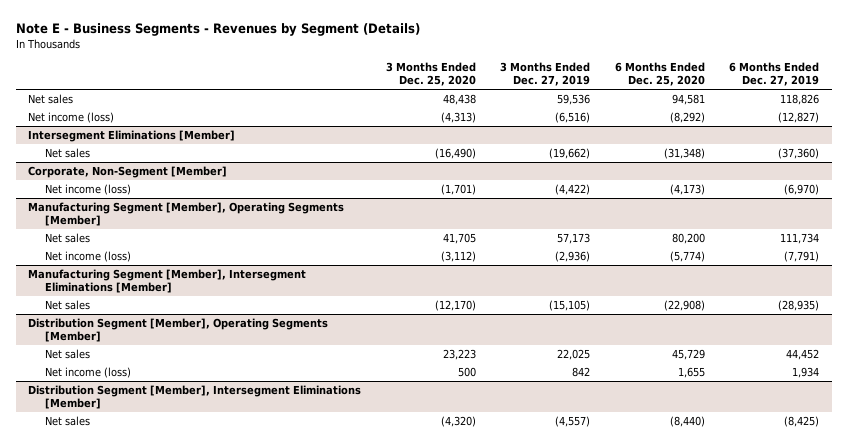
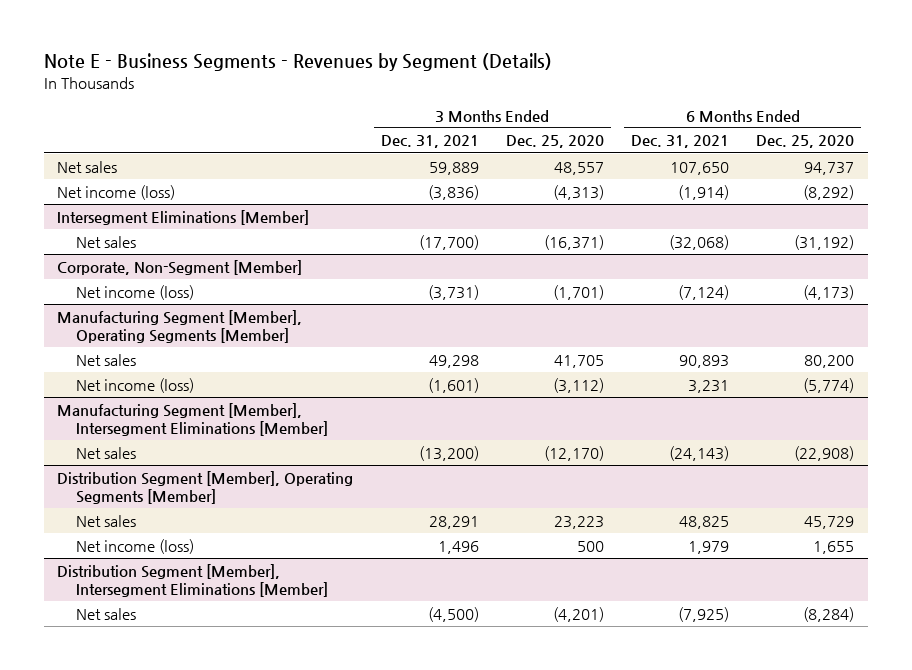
[500,62,591,87] 3 Months Ended Dec. 27, 2019 -> none
[729,62,820,87] 6 Months Ended Dec. 27, 2019 -> none
none -> [380,135,479,149] Dec. 31, 2021
none -> [631,135,730,149] Dec. 31, 2021
[442,93,476,105] 48,438 -> [553,161,604,175] 48,557
[671,93,705,105] 94,581 -> [804,161,855,175] 94,737
[434,147,476,159] (16,490) -> [543,234,604,250] (16,371)
[663,147,705,159] (31,348) -> [794,234,855,250] (31,192)
[440,415,476,427] (4,320) -> [552,606,604,622] (4,201)
[669,415,705,427] (8,440) -> [803,606,855,622] (8,284)

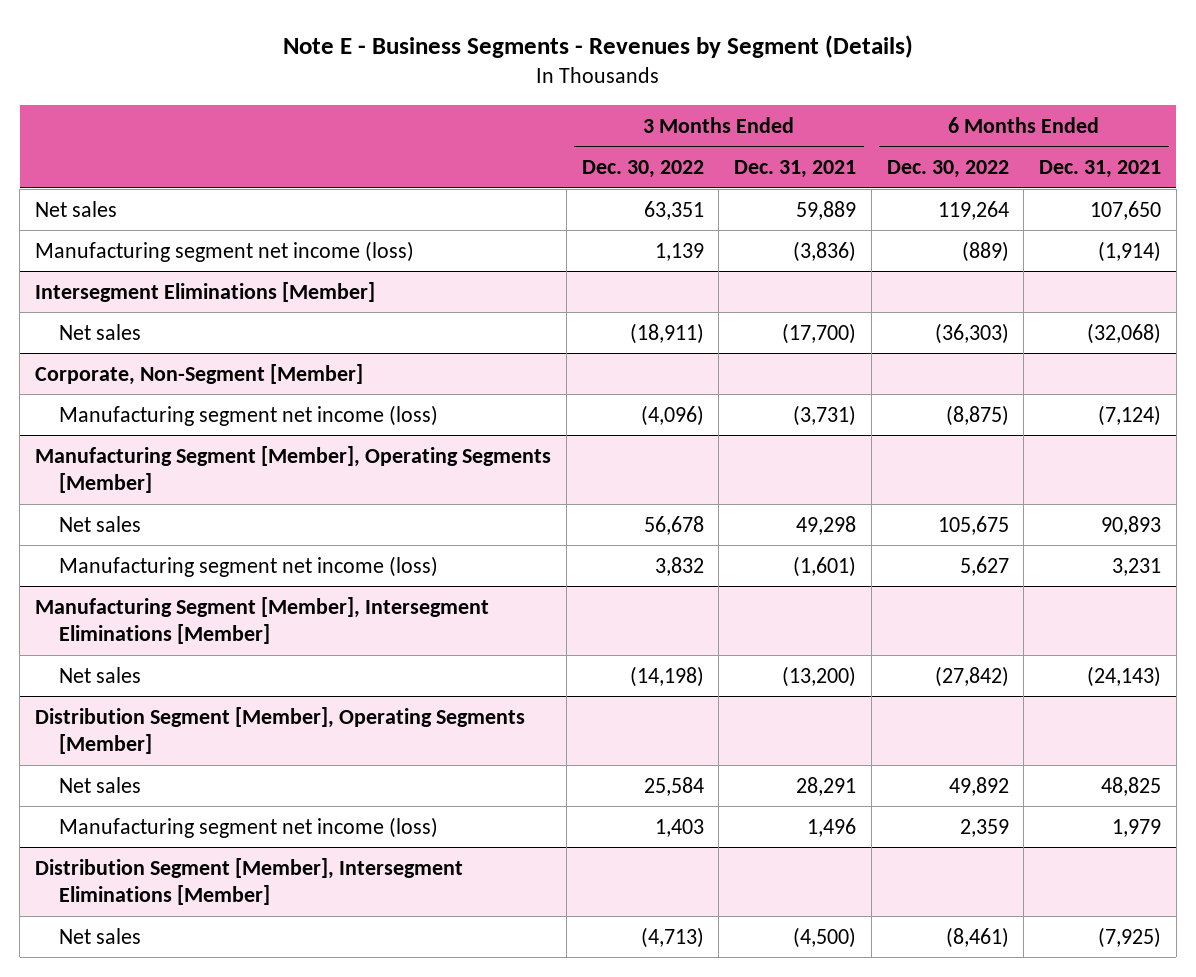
[505,135,604,149] Dec. 25, 2020 -> none
[756,135,855,149] Dec. 25, 2020 -> none
none -> [581,160,704,179] Dec. 30, 2022
none -> [886,160,1009,179] Dec. 30, 2022
[57,184,176,200] Net income (loss) -> [35,240,415,262] Manufacturing segment net income (loss)
[76,284,195,300] Net income (loss) -> [59,404,439,426] Manufacturing segment net income (loss)
[76,377,195,393] Net income (loss) -> [59,555,439,577] Manufacturing segment net income (loss)
[76,538,195,554] Net income (loss) -> [59,816,439,838] Manufacturing segment net income (loss)

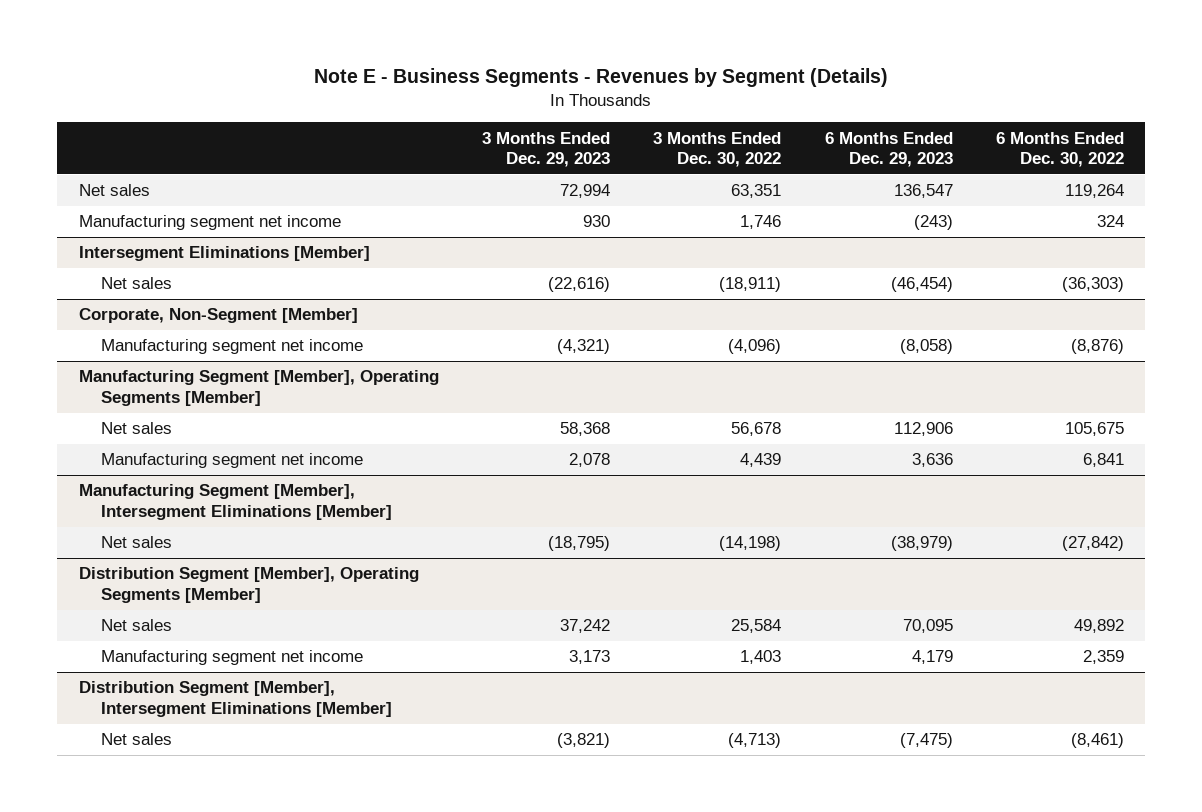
[734,160,857,179] Dec. 31, 2021 -> none
[1039,160,1162,179] Dec. 31, 2021 -> none
none -> [481,131,610,168] 3 Months Ended Dec. 29, 2023
none -> [824,131,953,168] 6 Months Ended Dec. 29, 2023
[35,240,415,262] Manufacturing segment net income (loss) -> [78,215,341,231] Manufacturing segment net income
[654,242,704,261] 1,139 -> [740,215,782,230] 1,746
[961,240,1009,262] (889) -> [1096,215,1124,228] 324
[59,404,439,426] Manufacturing segment net income (loss) -> [101,339,364,355] Manufacturing segment net income
[945,404,1009,426] (8,875) -> [1070,339,1124,355] (8,876)
[59,555,439,577] Manufacturing segment net income (loss) -> [101,453,364,469] Manufacturing segment net income
[654,556,704,576] 3,832 -> [740,453,782,468] 4,439
[959,556,1009,576] 5,627 -> [1082,453,1124,468] 6,841
[59,816,439,838] Manufacturing segment net income (loss) -> [101,650,364,666] Manufacturing segment net income

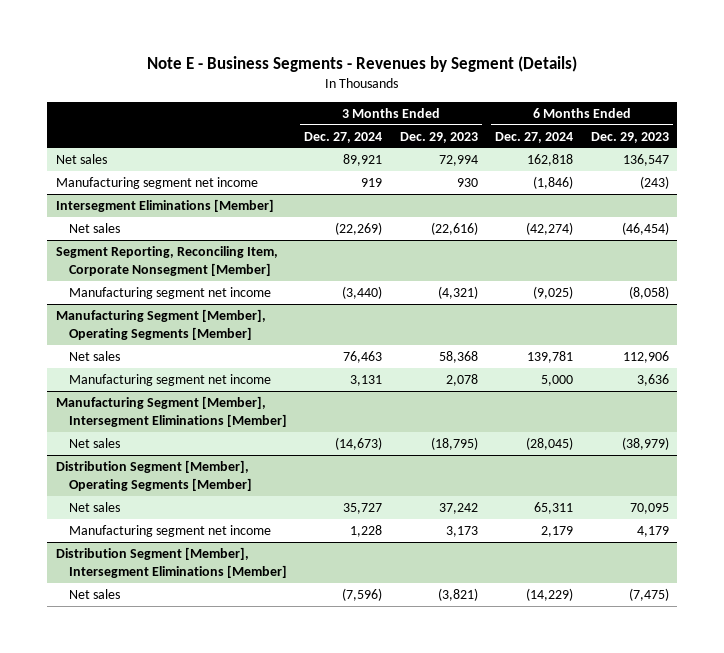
[653,131,782,168] 3 Months Ended Dec. 30, 2022 -> none
[995,131,1124,168] 6 Months Ended Dec. 30, 2022 -> none
none -> [304,131,383,143] Dec. 27, 2024
none -> [495,131,574,143] Dec. 27, 2024
[78,308,358,324] Corporate, Non-Segment [Member] -> [55,245,278,277] Segment Reporting, Reconciling Item, Corporate Nonsegment [Member]

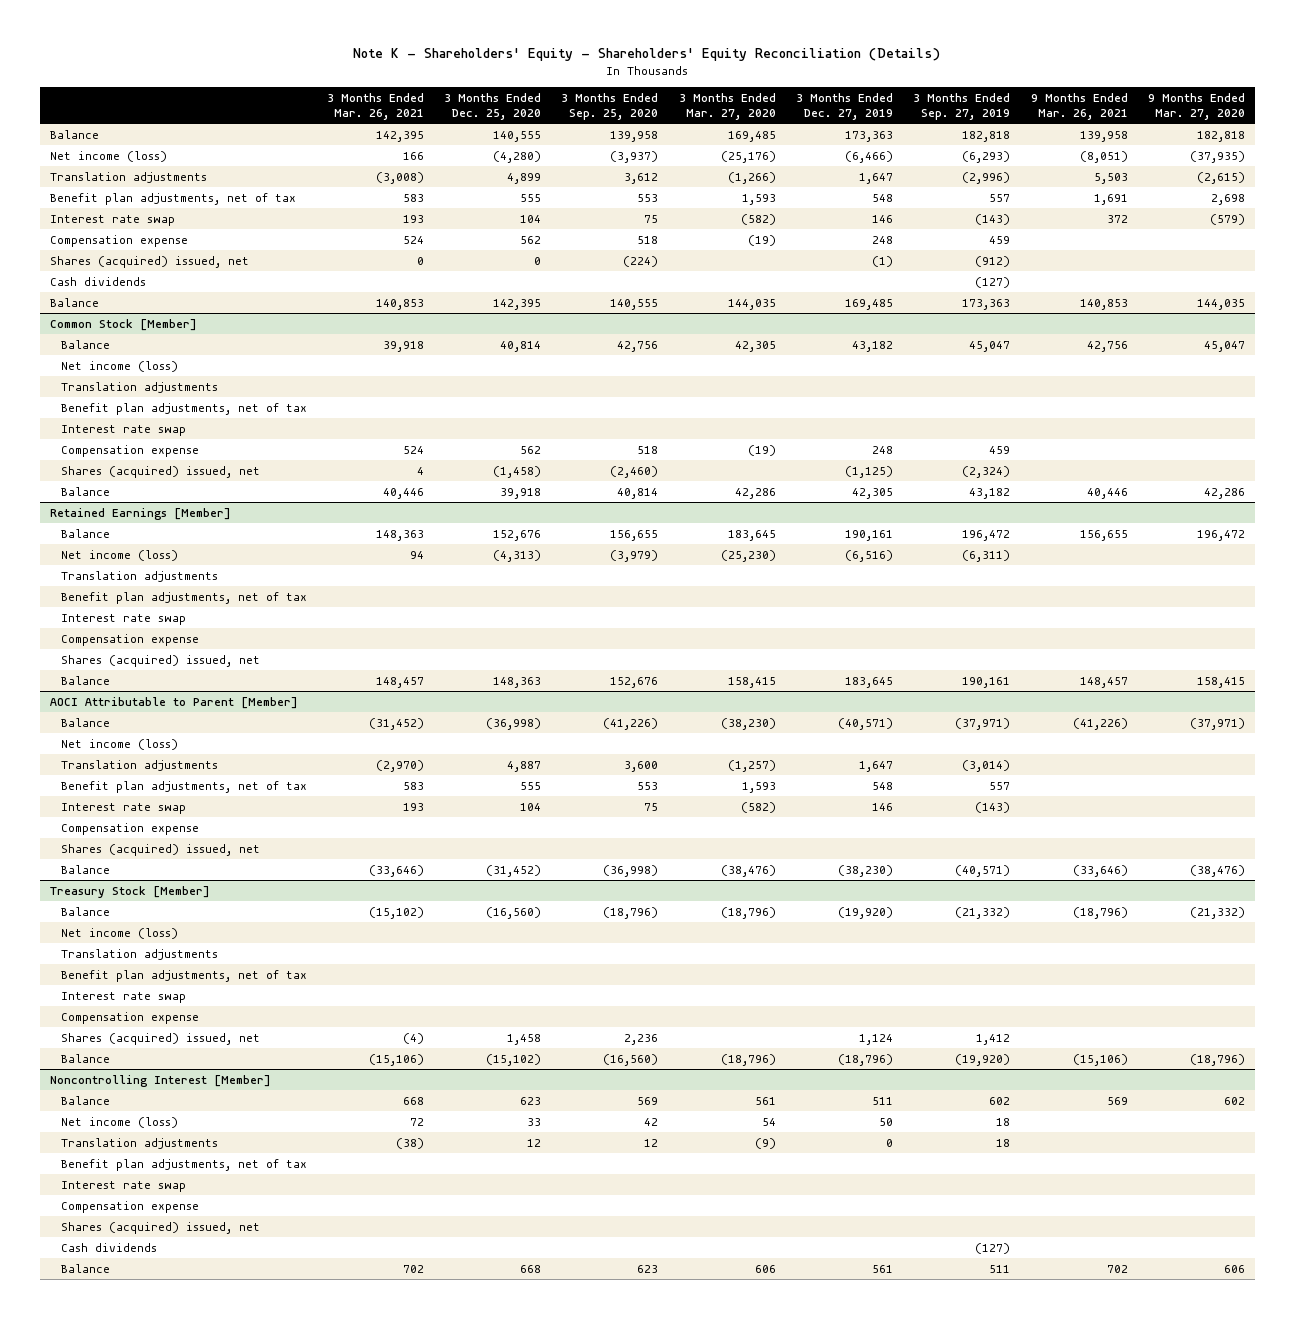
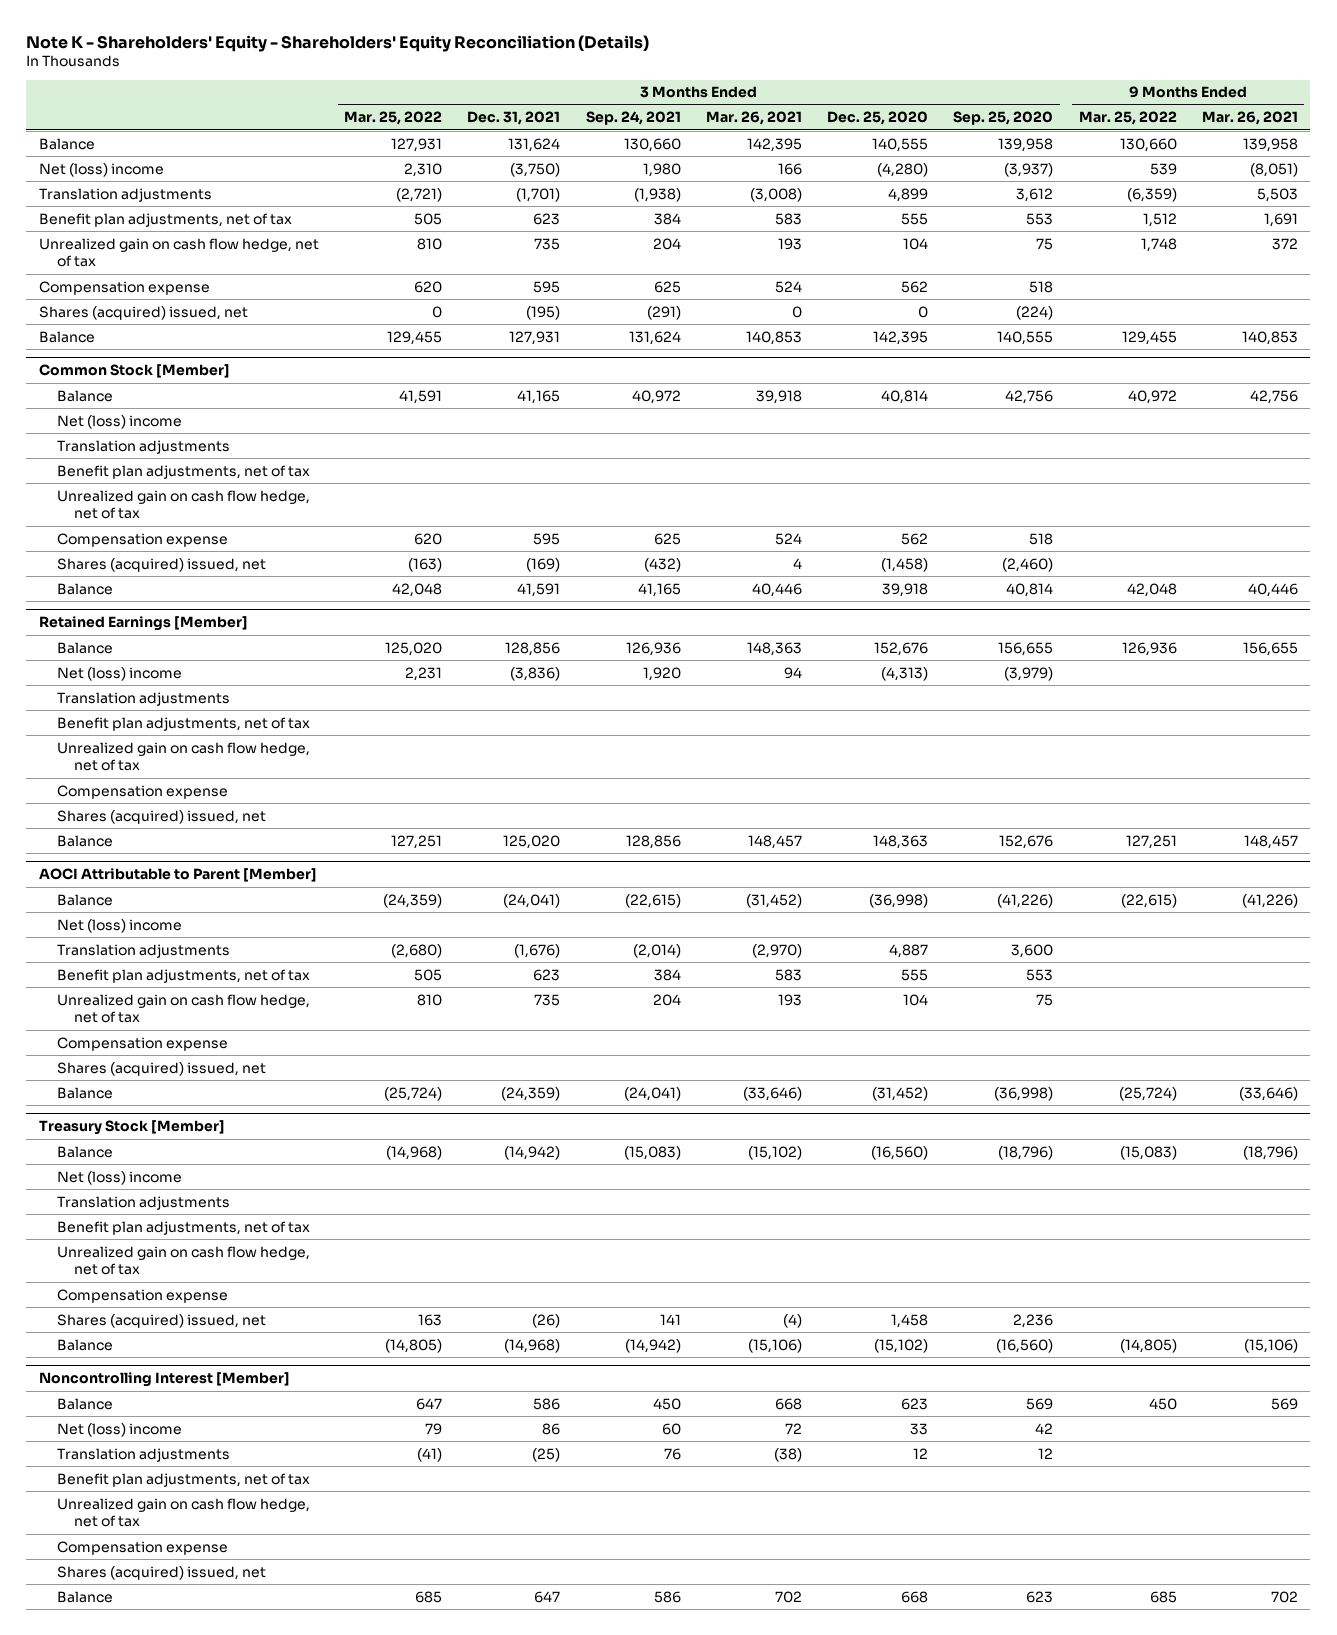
[678,92,776,120] 3 Months Ended Mar. 27, 2020 -> none
[796,92,894,120] 3 Months Ended Dec. 27, 2019 -> none
[913,92,1011,120] 3 Months Ended Sep. 27, 2019 -> none
[1147,92,1245,120] 9 Months Ended Mar. 27, 2020 -> none
none -> [344,111,443,126] Mar. 25, 2022
none -> [467,111,561,126] Dec. 31, 2021
none -> [585,111,681,126] Sep. 24, 2021
none -> [1078,111,1177,126] Mar. 25, 2022
[49,150,167,162] Net income (loss) -> [38,162,164,177] Net (loss) income
[49,214,175,226] Interest rate swap -> [38,237,319,268] Unrealized gain on cash flow hedge, net of tax
[49,276,146,286] Cash dividends -> none
[60,360,178,372] Net income (loss) -> [56,414,182,429] Net (loss) income
[60,424,186,436] Interest rate swap -> [56,489,310,520] Unrealized gain on cash flow hedge, net of tax
[60,549,178,561] Net income (loss) -> [56,666,182,681] Net (loss) income
[60,613,186,625] Interest rate swap -> [56,741,310,772] Unrealized gain on cash flow hedge, net of tax
[60,738,178,750] Net income (loss) -> [56,918,182,933] Net (loss) income
[60,802,186,814] Interest rate swap -> [56,993,310,1024] Unrealized gain on cash flow hedge, net of tax
[60,927,178,939] Net income (loss) -> [56,1170,182,1185] Net (loss) income
[60,991,186,1003] Interest rate swap -> [56,1245,310,1276] Unrealized gain on cash flow hedge, net of tax
[60,1116,178,1128] Net income (loss) -> [56,1422,182,1437] Net (loss) income
[60,1180,186,1192] Interest rate swap -> [56,1497,310,1528] Unrealized gain on cash flow hedge, net of tax
[60,1242,157,1252] Cash dividends -> none

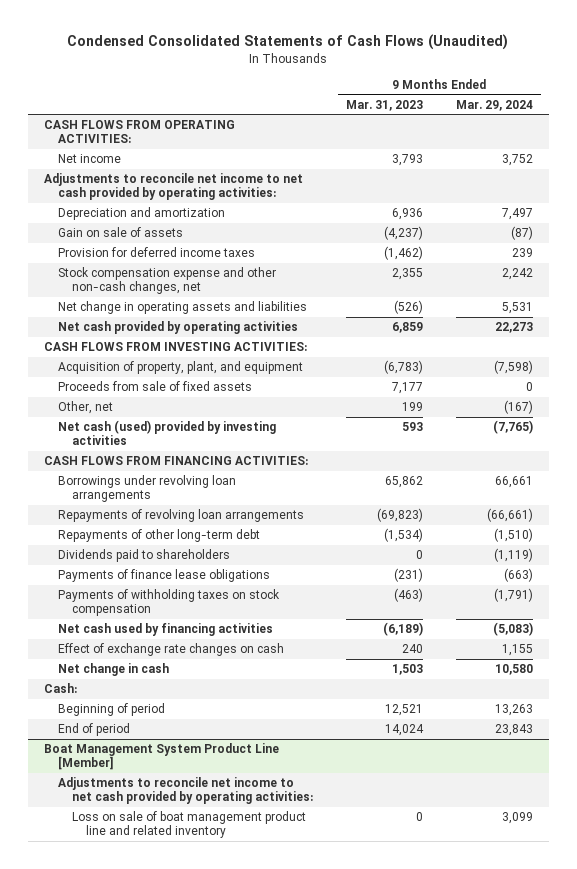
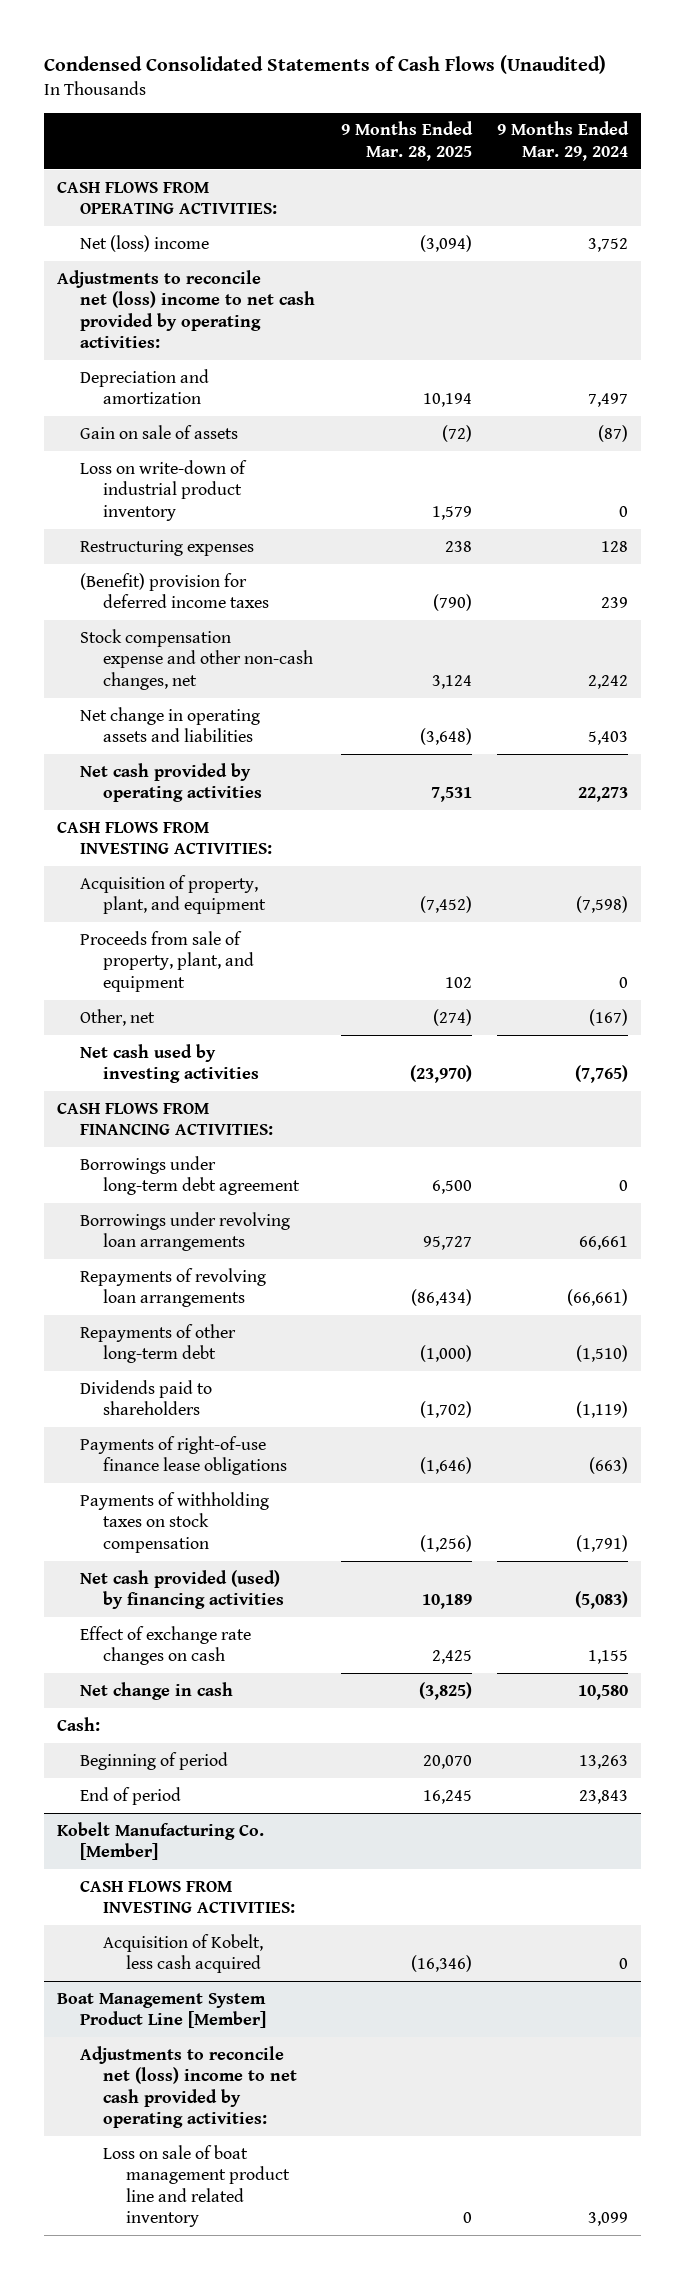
[345,99,423,111] Mar. 31, 2023 -> none
none -> [340,121,473,161] 9 Months Ended Mar. 28, 2025
[58,154,122,164] Net income -> [79,234,209,252] Net (loss) income
[44,173,304,201] Adjustments to reconcile net income to net cash provided by operating activities: -> [56,269,315,349] Adjustments to reconcile net (loss) income to net cash provided by operating activities:
none -> [79,459,247,521] Loss on write-down of industrial product inventory
none -> [79,539,254,556] Restructuring expenses
[58,247,256,258] Provision for deferred income taxes -> [79,572,269,609] (Benefit) provision for deferred income taxes
[501,302,533,315] 5,531 -> [588,731,629,746] 5,403
[58,381,253,392] Proceeds from sale of fixed assets -> [79,930,254,992] Proceeds from sale of property, plant, and equipment
[58,420,277,446] Net cash (used) provided by investing activities -> [79,1043,259,1084] Net cash used by investing activities
none -> [79,1155,300,1196] Borrowings under long-term debt agreement
[58,569,271,583] Payments of finance lease obligations -> [79,1435,287,1476] Payments of right-of-use finance lease obligations
[58,623,274,637] Net cash used by financing activities -> [79,1569,284,1610] Net cash provided (used) by financing activities
none -> [56,1821,264,1861] Kobelt Manufacturing Co. [Member]
none -> [79,1880,295,1914] CASH FLOWS FROM INVESTING ACTIVITIES:
none -> [102,1933,263,1974] Acquisition of Kobelt, less cash acquired
[58,777,313,805] Adjustments to reconcile net income to net cash provided by operating activities: -> [79,2045,297,2129] Adjustments to reconcile net (loss) income to net cash provided by operating activities:

